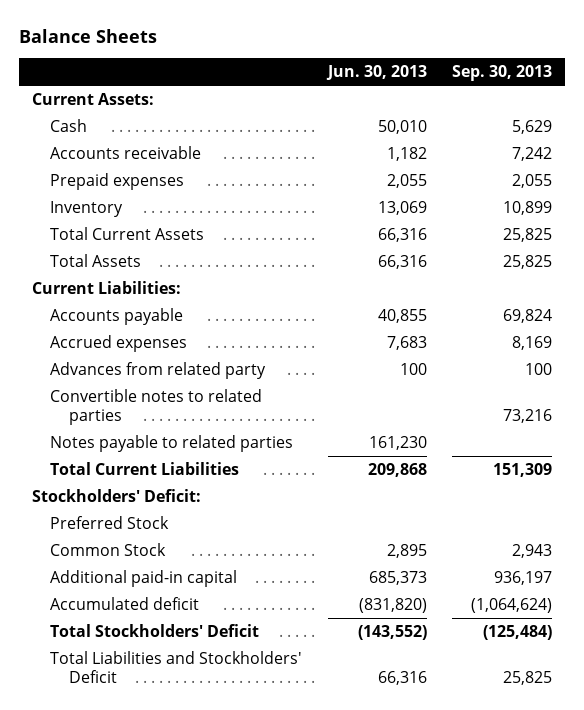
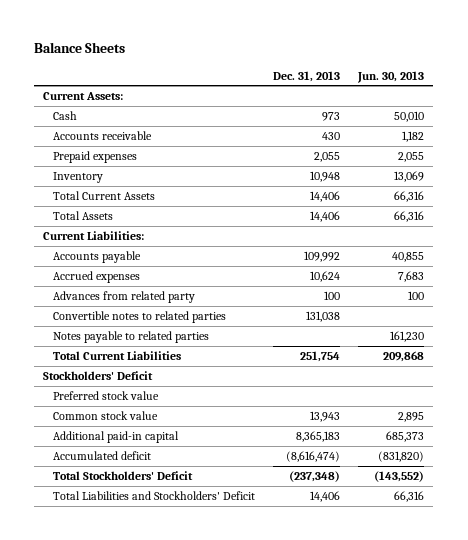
[452,65,553,82] Sep. 30, 2013 -> none
none -> [272,70,340,82] Dec. 31, 2013
[31,489,201,503] Stockholders' Deficit: -> [43,371,154,381] Stockholders' Deficit
[50,516,170,530] Preferred Stock -> [52,391,159,401] Preferred stock value
[50,543,167,557] Common Stock -> [52,411,158,421] Common stock value

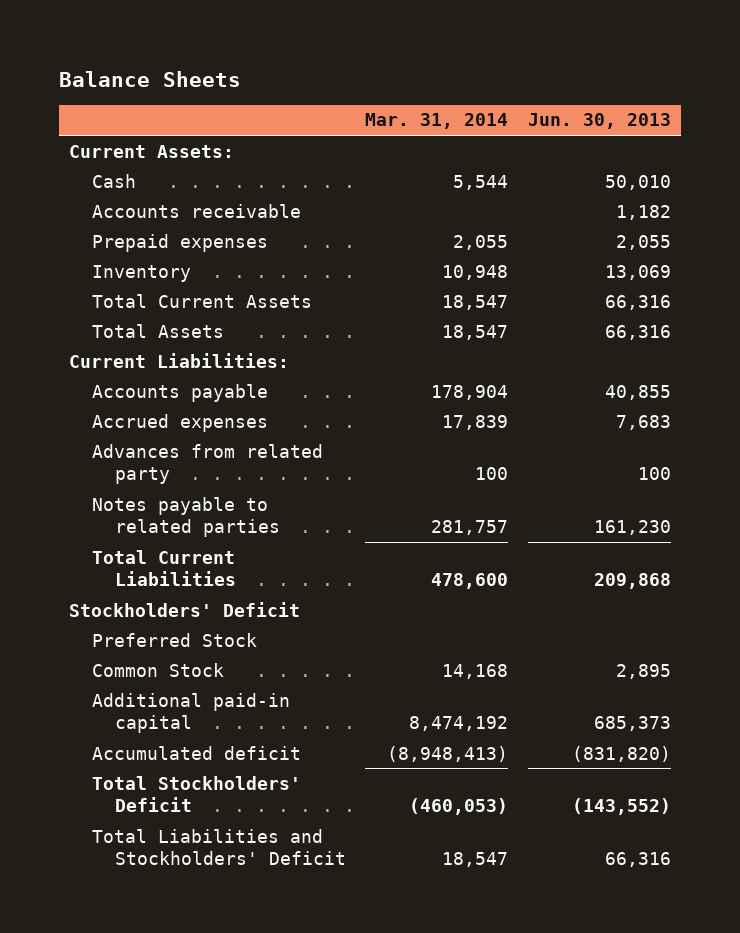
[272,70,340,82] Dec. 31, 2013 -> none
none -> [365,113,509,130] Mar. 31, 2014
[52,311,226,324] Convertible notes to related parties -> none
[52,391,159,401] Preferred stock value -> [91,632,257,647] Preferred Stock
[52,411,158,421] Common stock value -> [91,662,224,677] Common Stock

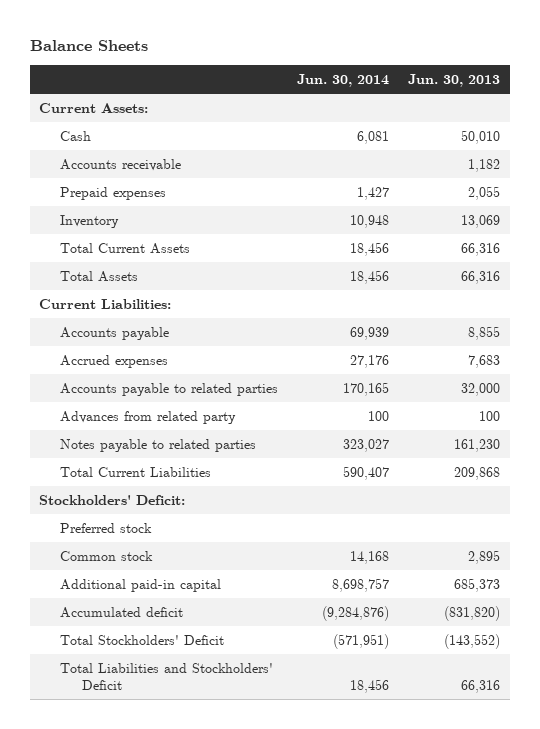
[365,113,509,130] Mar. 31, 2014 -> none
none -> [297,74,390,88] Jun. 30, 2014
[604,384,671,400] 40,855 -> [468,325,501,340] 8,855
none -> [60,382,279,396] Accounts payable to related parties
[69,601,301,617] Stockholders' Deficit -> [39,494,186,505] Stockholders' Deficit:
[91,632,257,647] Preferred Stock -> [60,522,153,533] Preferred stock
[91,662,224,677] Common Stock -> [60,550,154,561] Common stock

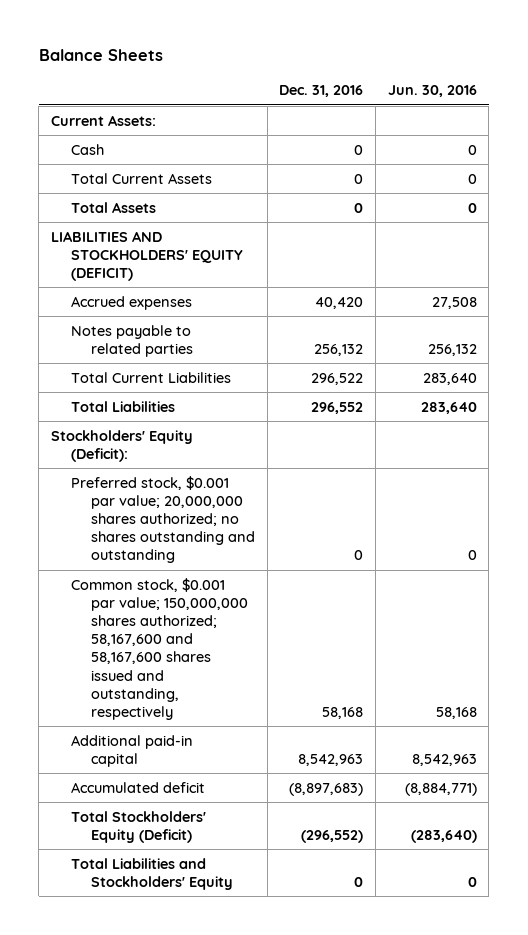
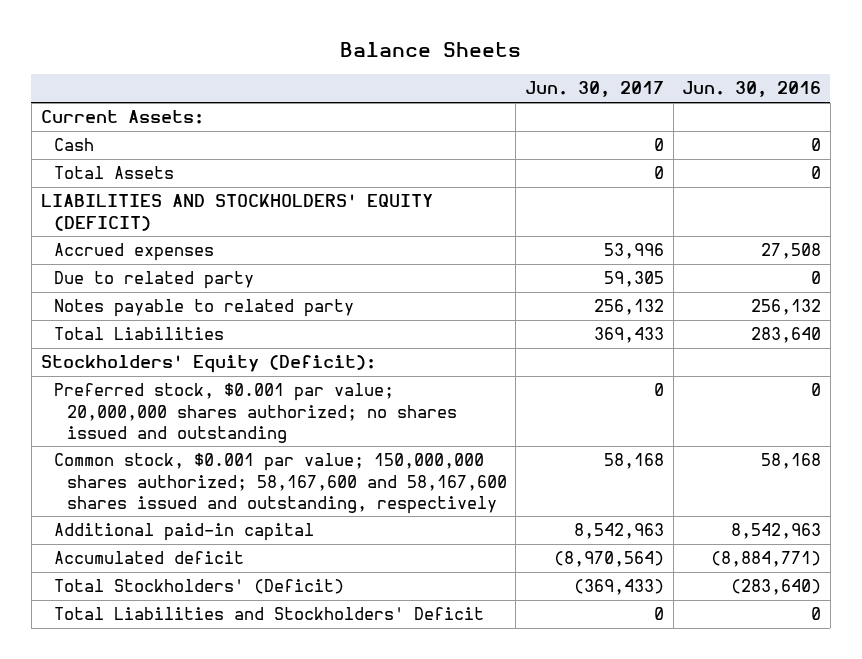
[279,85,364,98] Dec. 31, 2016 -> none
none -> [524,81,664,98] Jun. 30, 2017
[71,172,213,184] Total Current Assets -> none
[71,371,232,383] Total Current Liabilities -> none
none -> [53,271,254,290] Due to related party
[71,324,194,357] Notes payable to related parties -> [53,299,354,318] Notes payable to related party
[71,475,256,564] Preferred stock, $0.001 par value; 20,000,000 shares authorized; no shares outstanding and outstanding -> [53,383,457,443] Preferred stock, $0.001 par value; 20,000,000 shares authorized; no shares issued and outstanding
[71,810,207,843] Total Stockholders' Equity (Deficit) -> [53,579,344,595] Total Stockholders' (Deficit)
[71,857,234,890] Total Liabilities and Stockholders' Equity -> [53,607,484,621] Total Liabilities and Stockholders' Deficit

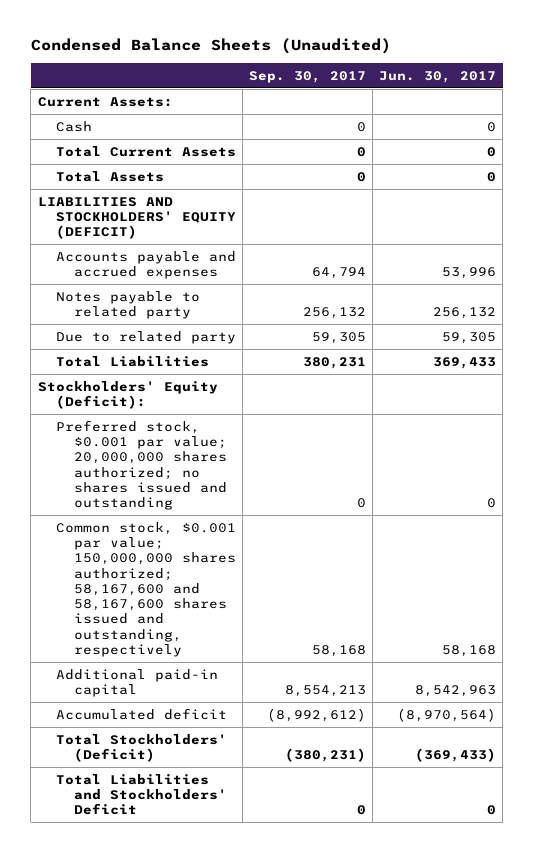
[339,42,521,58] Balance Sheets -> [30,38,391,55] Condensed Balance Sheets (Unaudited)
[682,81,822,98] Jun. 30, 2016 -> none
none -> [248,70,366,83] Sep. 30, 2017
none -> [55,145,236,157] Total Current Assets
[53,243,214,262] Accrued expenses -> [55,250,236,280] Accounts payable and accrued expenses
[53,271,254,290] Due to related party -> [55,330,236,344] Due to related party

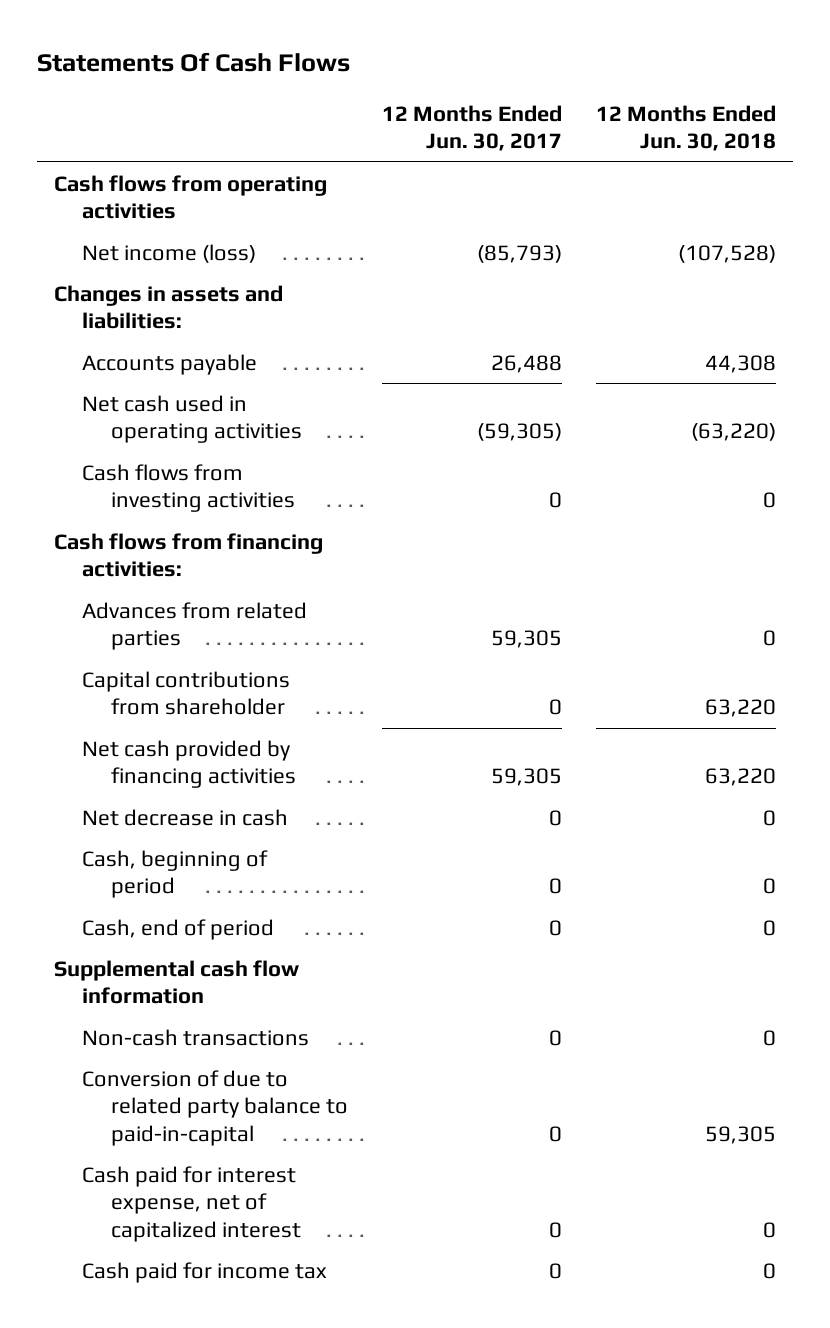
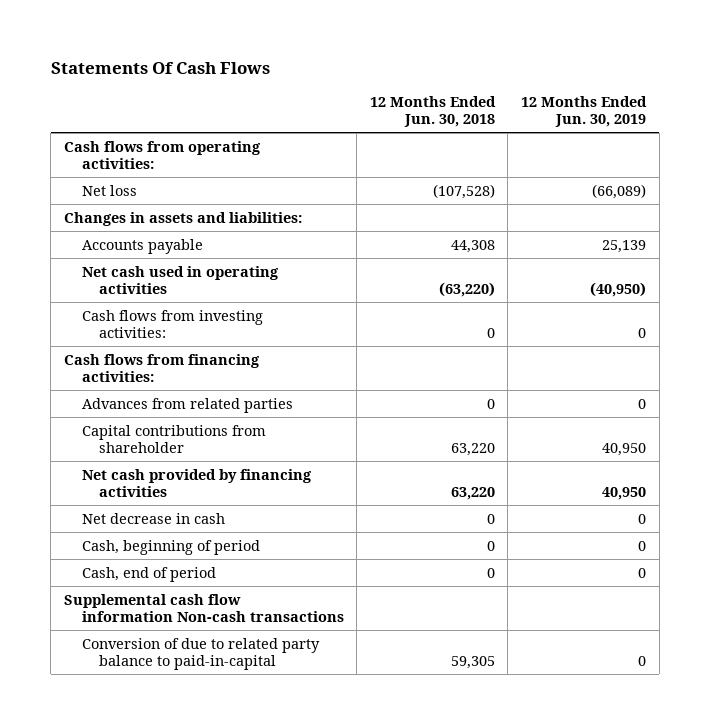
[382,104,563,152] 12 Months Ended Jun. 30, 2017 -> none
none -> [521,95,648,128] 12 Months Ended Jun. 30, 2019
[53,174,327,220] Cash flows from operating activities -> [64,140,262,170] Cash flows from operating activities:
[82,243,257,263] Net income (loss) -> [81,184,137,196] Net loss
[82,463,296,513] Cash flows from investing activities -> [81,309,263,339] Cash flows from investing activities:
[82,1028,310,1046] Non-cash transactions -> none
[53,959,299,1005] Supplemental cash flow information -> [64,593,344,623] Supplemental cash flow information Non-cash transactions
[82,1165,302,1243] Cash paid for interest expense, net of capitalized interest -> none
[82,1261,328,1283] Cash paid for income tax -> none

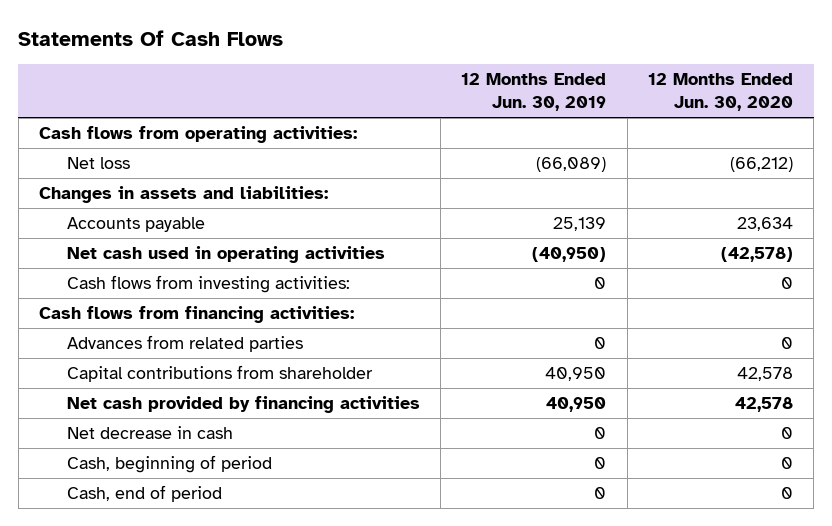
[369,95,496,128] 12 Months Ended Jun. 30, 2018 -> none
none -> [647,73,793,112] 12 Months Ended Jun. 30, 2020
[64,593,344,623] Supplemental cash flow information Non-cash transactions -> none
[81,637,320,671] Conversion of due to related party balance to paid-in-capital -> none

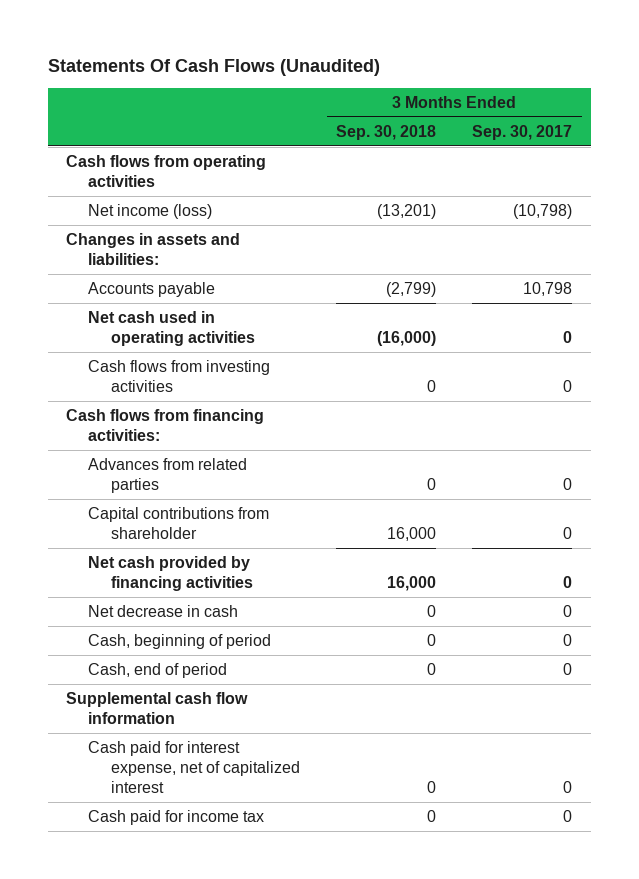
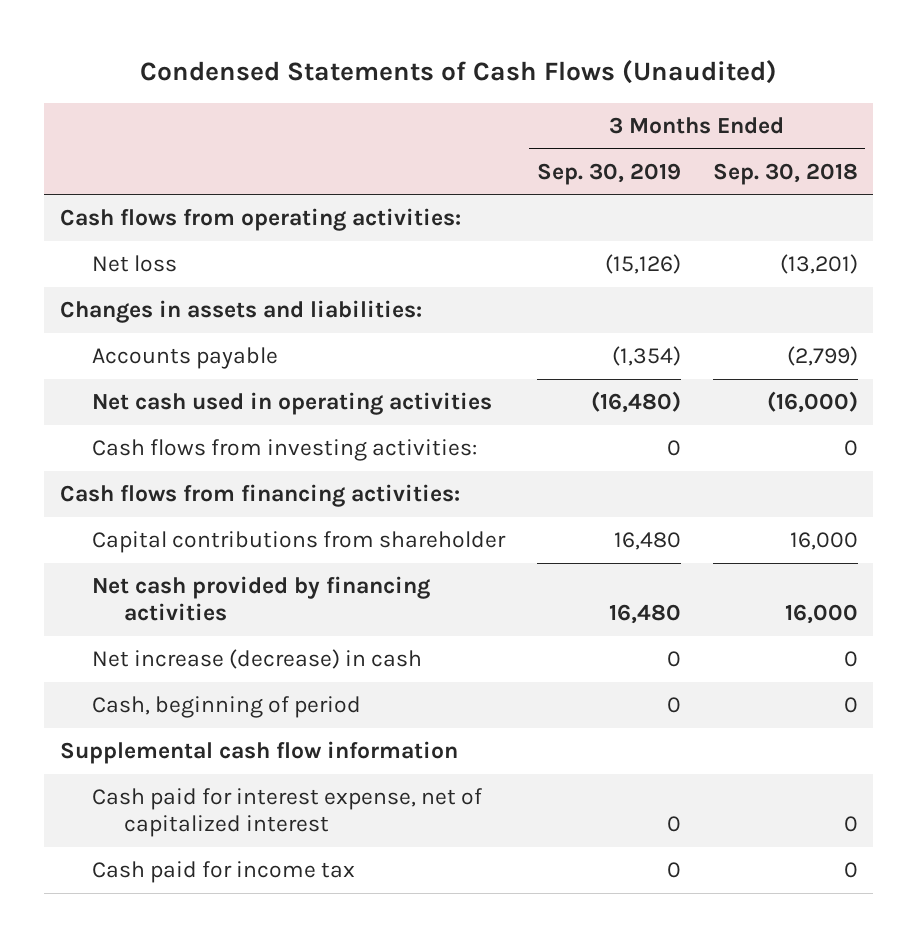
[47,59,380,77] Statements Of Cash Flows (Unaudited) -> [139,60,777,85] Condensed Statements of Cash Flows (Unaudited)
[472,124,573,140] Sep. 30, 2017 -> none
none -> [536,162,681,185] Sep. 30, 2019
[66,154,267,188] Cash flows from operating activities -> [60,208,462,232] Cash flows from operating activities:
[88,203,213,219] Net income (loss) -> [92,255,178,273] Net loss
[88,359,271,393] Cash flows from investing activities -> [92,439,478,462] Cash flows from investing activities:
[88,457,248,494] Advances from related parties -> none
[88,604,239,617] Net decrease in cash -> [92,649,423,670] Net increase (decrease) in cash
[88,662,228,678] Cash, end of period -> none

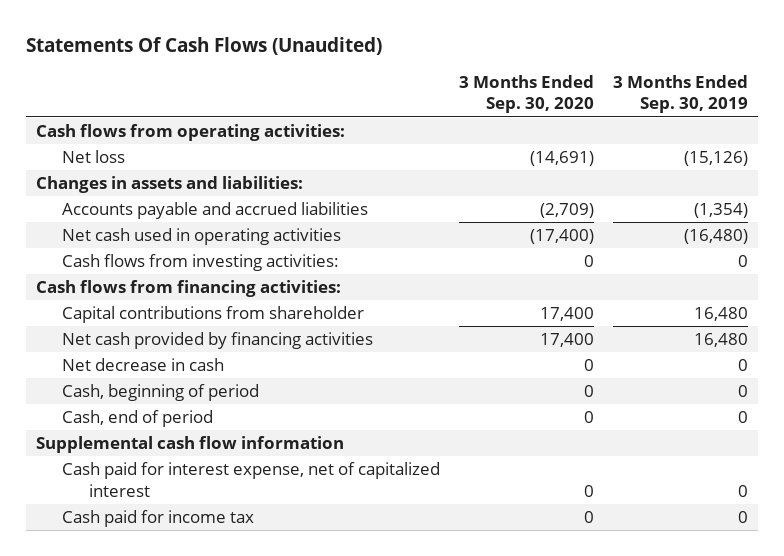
[139,60,777,85] Condensed Statements of Cash Flows (Unaudited) -> [26,37,383,56] Statements Of Cash Flows (Unaudited)
[712,162,858,185] Sep. 30, 2018 -> none
none -> [459,74,595,114] 3 Months Ended Sep. 30, 2020
[92,347,279,370] Accounts payable -> [62,202,369,220] Accounts payable and accrued liabilities
[92,649,423,670] Net increase (decrease) in cash -> [62,358,225,372] Net decrease in cash
none -> [62,410,214,428] Cash, end of period

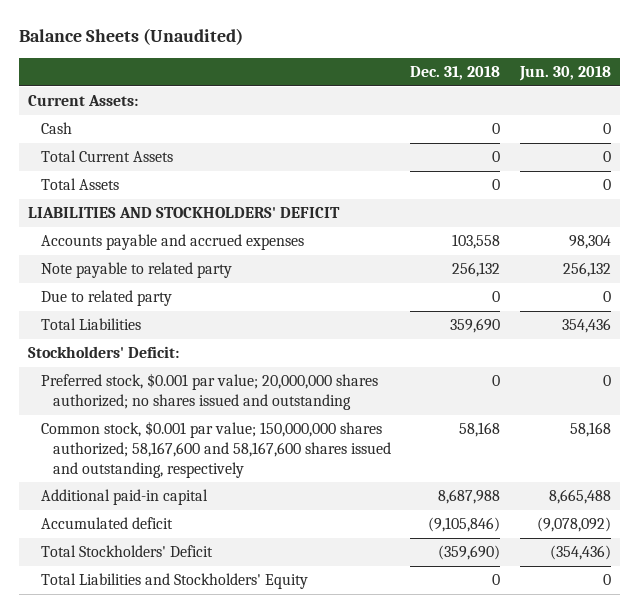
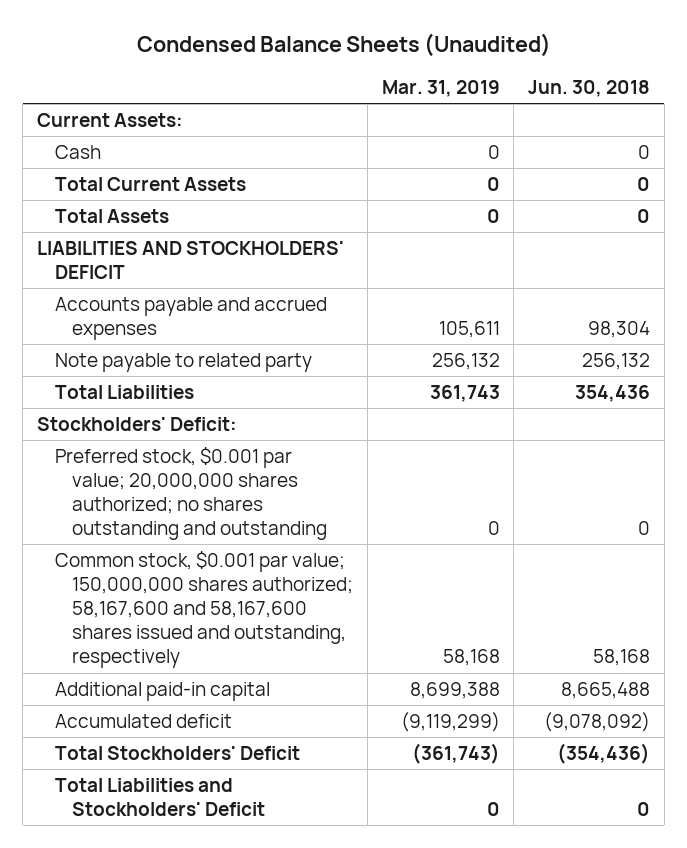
[18,28,243,46] Balance Sheets (Unaudited) -> [136,33,551,58] Condensed Balance Sheets (Unaudited)
[410,66,501,81] Dec. 31, 2018 -> none
none -> [381,80,500,98] Mar. 31, 2019
[40,290,172,307] Due to related party -> none
[40,373,378,410] Preferred stock, $0.001 par value; 20,000,000 shares authorized; no shares issued and outstanding -> [54,447,328,541] Preferred stock, $0.001 par value; 20,000,000 shares authorized; no shares outstanding and outstanding
[40,573,308,590] Total Liabilities and Stockholders' Equity -> [54,778,266,817] Total Liabilities and Stockholders' Deficit

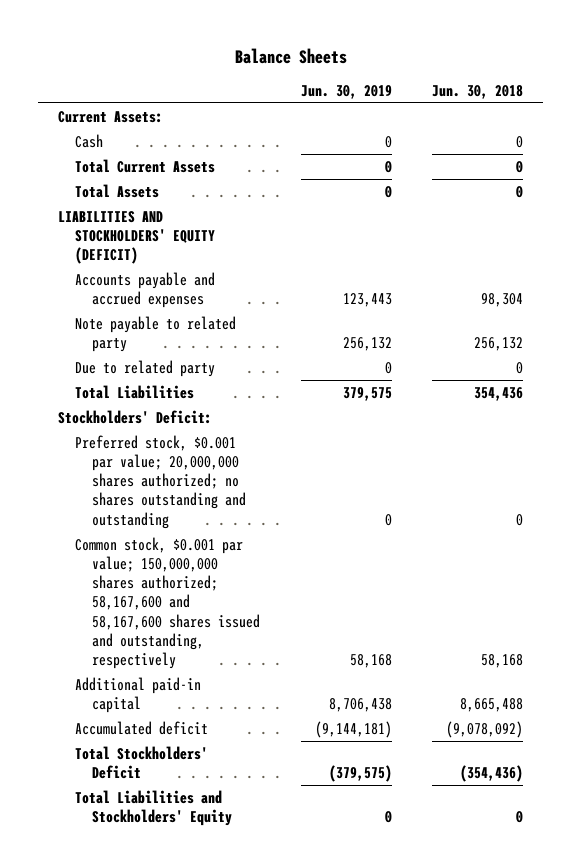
[136,33,551,58] Condensed Balance Sheets (Unaudited) -> [234,47,347,64] Balance Sheets
[381,80,500,98] Mar. 31, 2019 -> none
none -> [300,84,392,99] Jun. 30, 2019
[36,241,344,280] LIABILITIES AND STOCKHOLDERS' DEFICIT -> [58,210,216,265] LIABILITIES AND STOCKHOLDERS' EQUITY (DEFICIT)
none -> [75,359,216,377] Due to related party
[54,778,266,817] Total Liabilities and Stockholders' Deficit -> [75,789,233,827] Total Liabilities and Stockholders' Equity

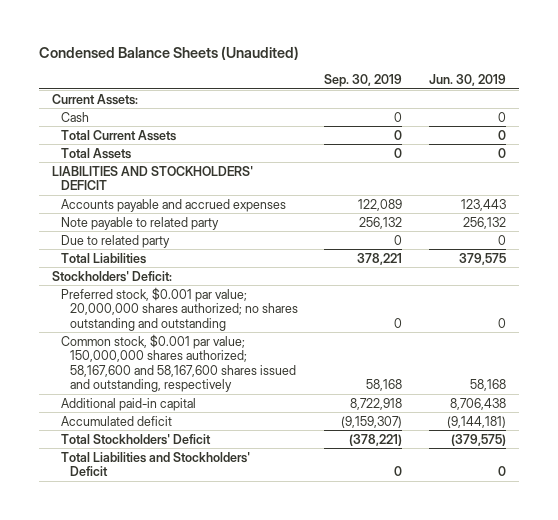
[234,47,347,64] Balance Sheets -> [38,46,299,61] Condensed Balance Sheets (Unaudited)
[432,84,524,99] Jun. 30, 2018 -> none
none -> [324,74,403,88] Sep. 30, 2019
[58,210,216,265] LIABILITIES AND STOCKHOLDERS' EQUITY (DEFICIT) -> [51,165,253,191] LIABILITIES AND STOCKHOLDERS' DEFICIT
[75,789,233,827] Total Liabilities and Stockholders' Equity -> [60,451,250,477] Total Liabilities and Stockholders' Deficit

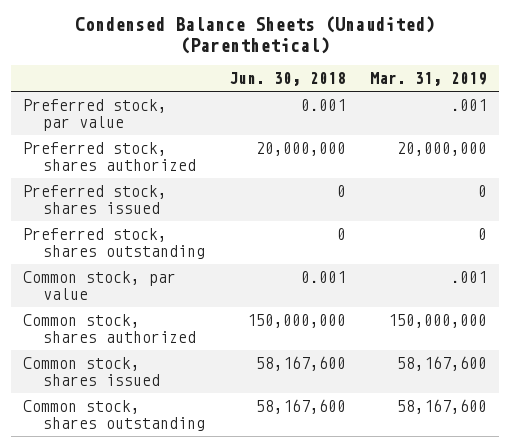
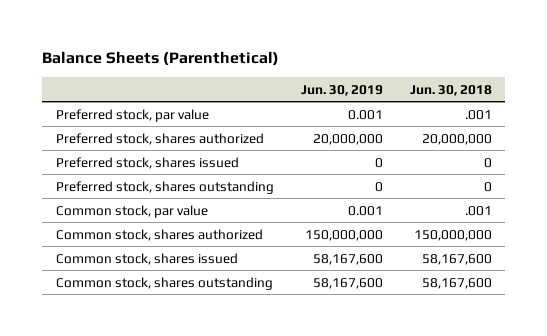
[74,16,435,54] Condensed Balance Sheets (Unaudited) (Parenthetical) -> [42,51,280,67] Balance Sheets (Parenthetical)
[370,72,488,87] Mar. 31, 2019 -> none
none -> [300,84,383,96] Jun. 30, 2019
[301,99,347,112] 0.001 -> [464,109,492,120] .001
[301,271,347,284] 0.001 -> [464,205,492,216] .001

